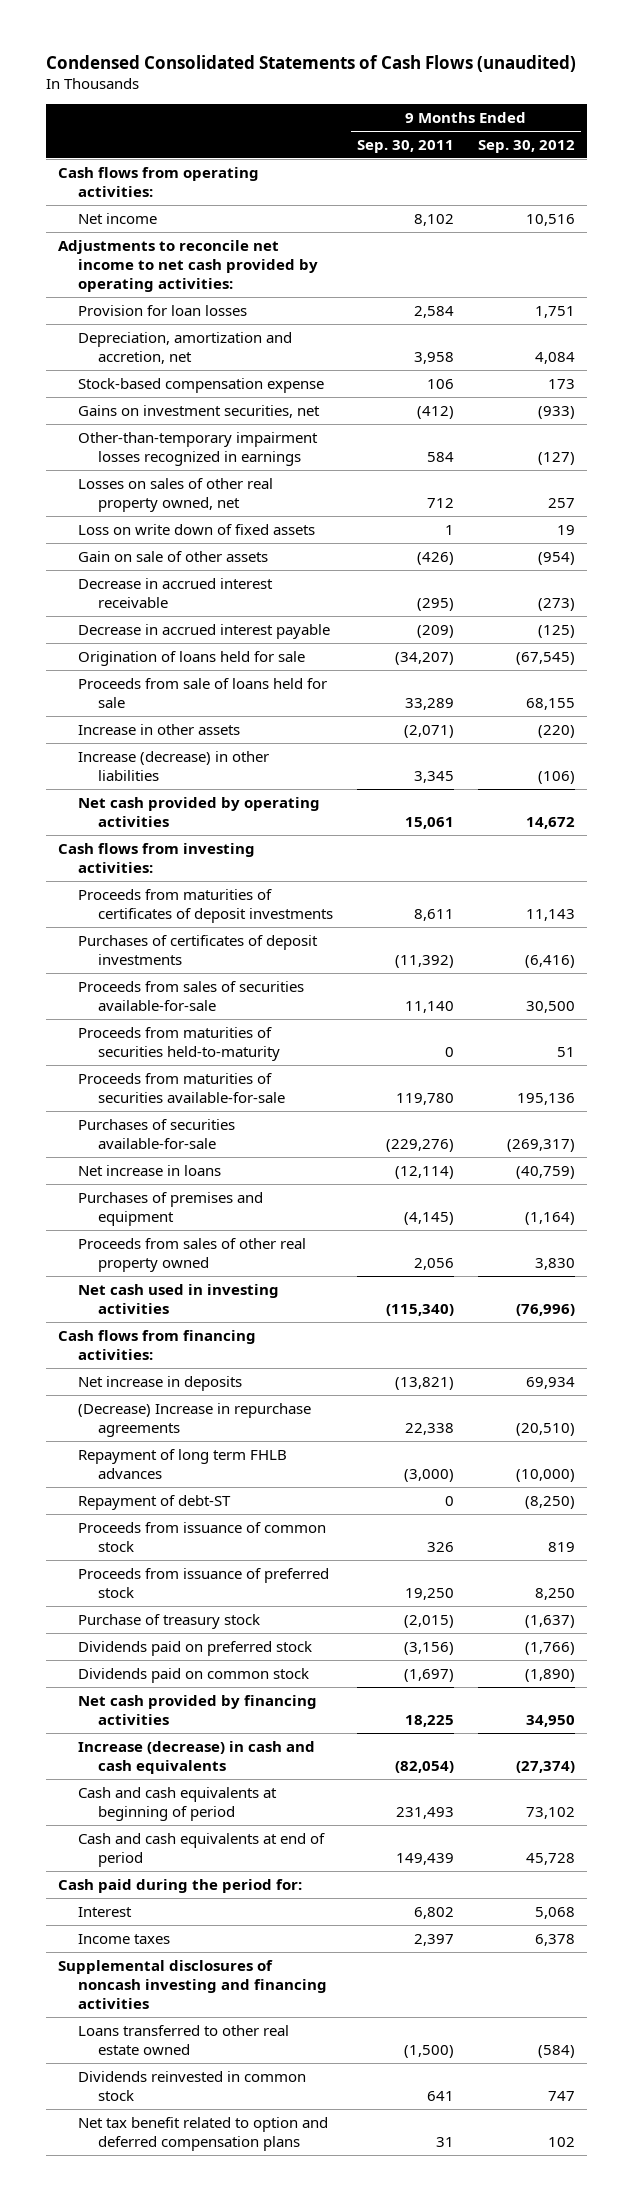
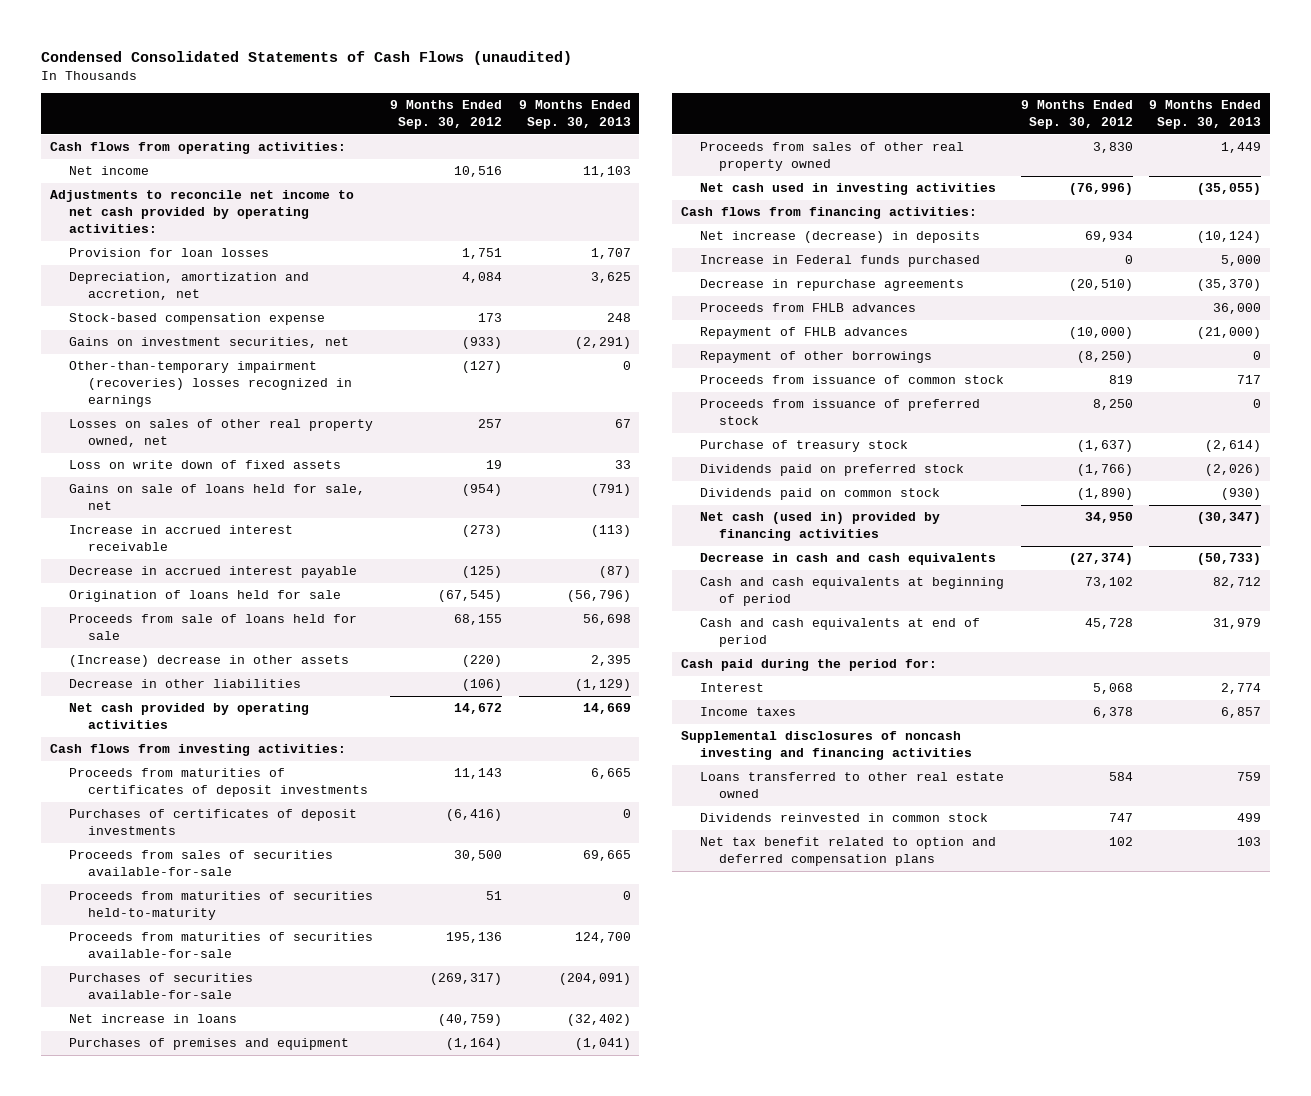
[357,139,455,153] Sep. 30, 2011 -> none
none -> [518,100,631,130] 9 Months Ended Sep. 30, 2013
[78,431,319,466] Other-than-temporary impairment losses recognized in earnings -> [68,361,353,408] Other-than-temporary impairment (recoveries) losses recognized in earnings
[78,550,269,562] Gain on sale of other assets -> [68,484,365,511] Gains on sale of loans held for sale, net
[78,577,274,608] Decrease in accrued interest receivable -> [68,525,293,552] Increase in accrued interest receivable
[78,723,241,735] Increase in other assets -> [68,655,349,668] (Increase) decrease in other assets
[78,750,270,781] Increase (decrease) in other liabilities -> [68,679,301,689] Decrease in other liabilities
[78,1375,243,1391] Net increase in deposits -> [699,231,980,244] Net increase (decrease) in deposits
none -> [699,255,980,268] Increase in Federal funds purchased
[78,1402,312,1437] (Decrease) Increase in repurchase agreements -> [699,279,964,292] Decrease in repurchase agreements
none -> [699,303,916,313] Proceeds from FHLB advances
[78,1448,288,1479] Repayment of long term FHLB advances -> [699,327,908,340] Repayment of FHLB advances
[78,1494,232,1510] Repayment of debt-ST -> [699,351,932,364] Repayment of other borrowings
[78,1694,318,1725] Net cash provided by financing activities -> [699,512,940,542] Net cash (used in) provided by financing activities
[78,1740,316,1774] Increase (decrease) in cash and cash equivalents -> [699,553,996,566] Decrease in cash and cash equivalents
[538,2044,576,2058] (584) -> [1108,772,1133,782] 584

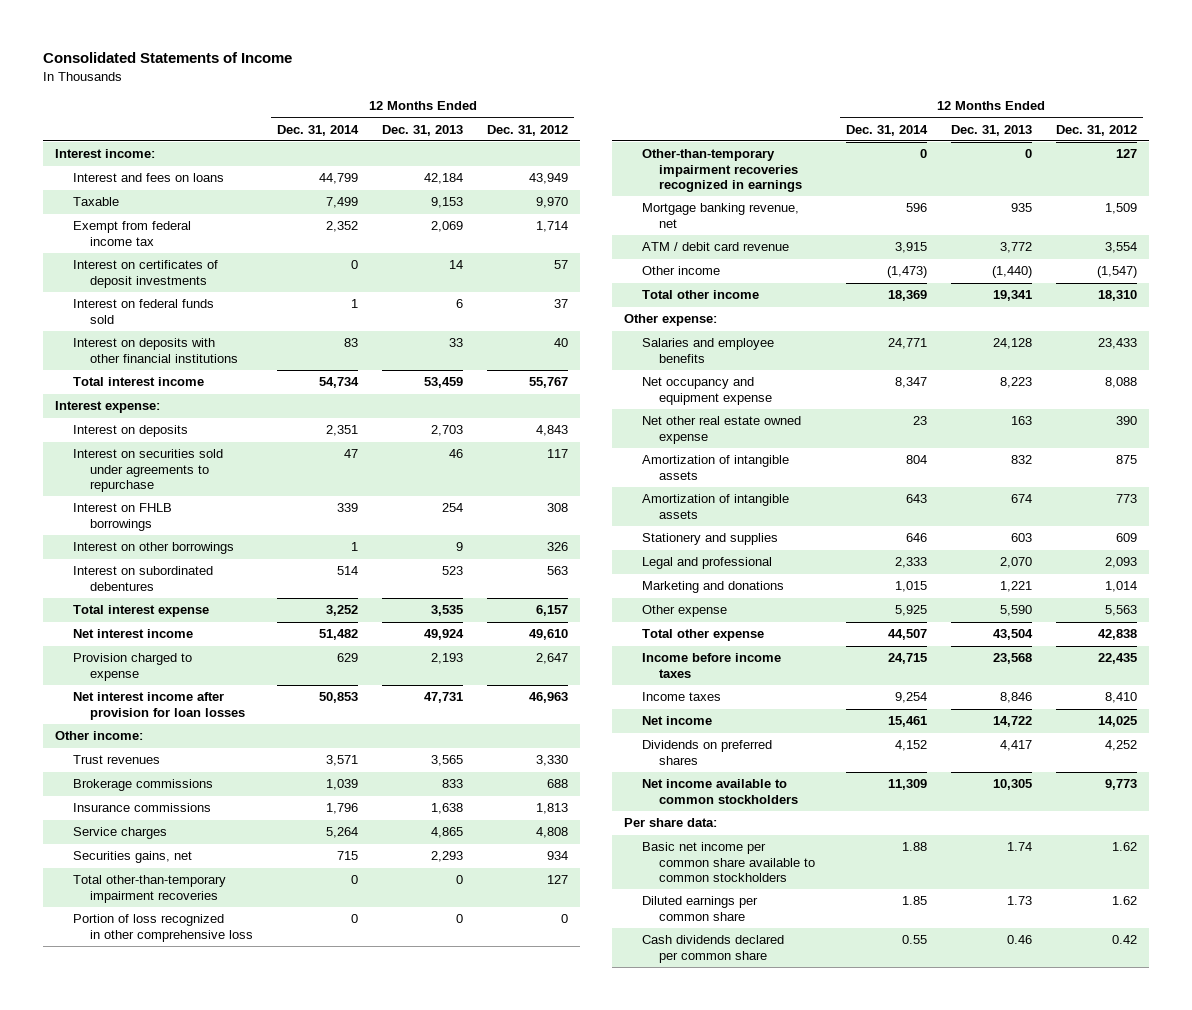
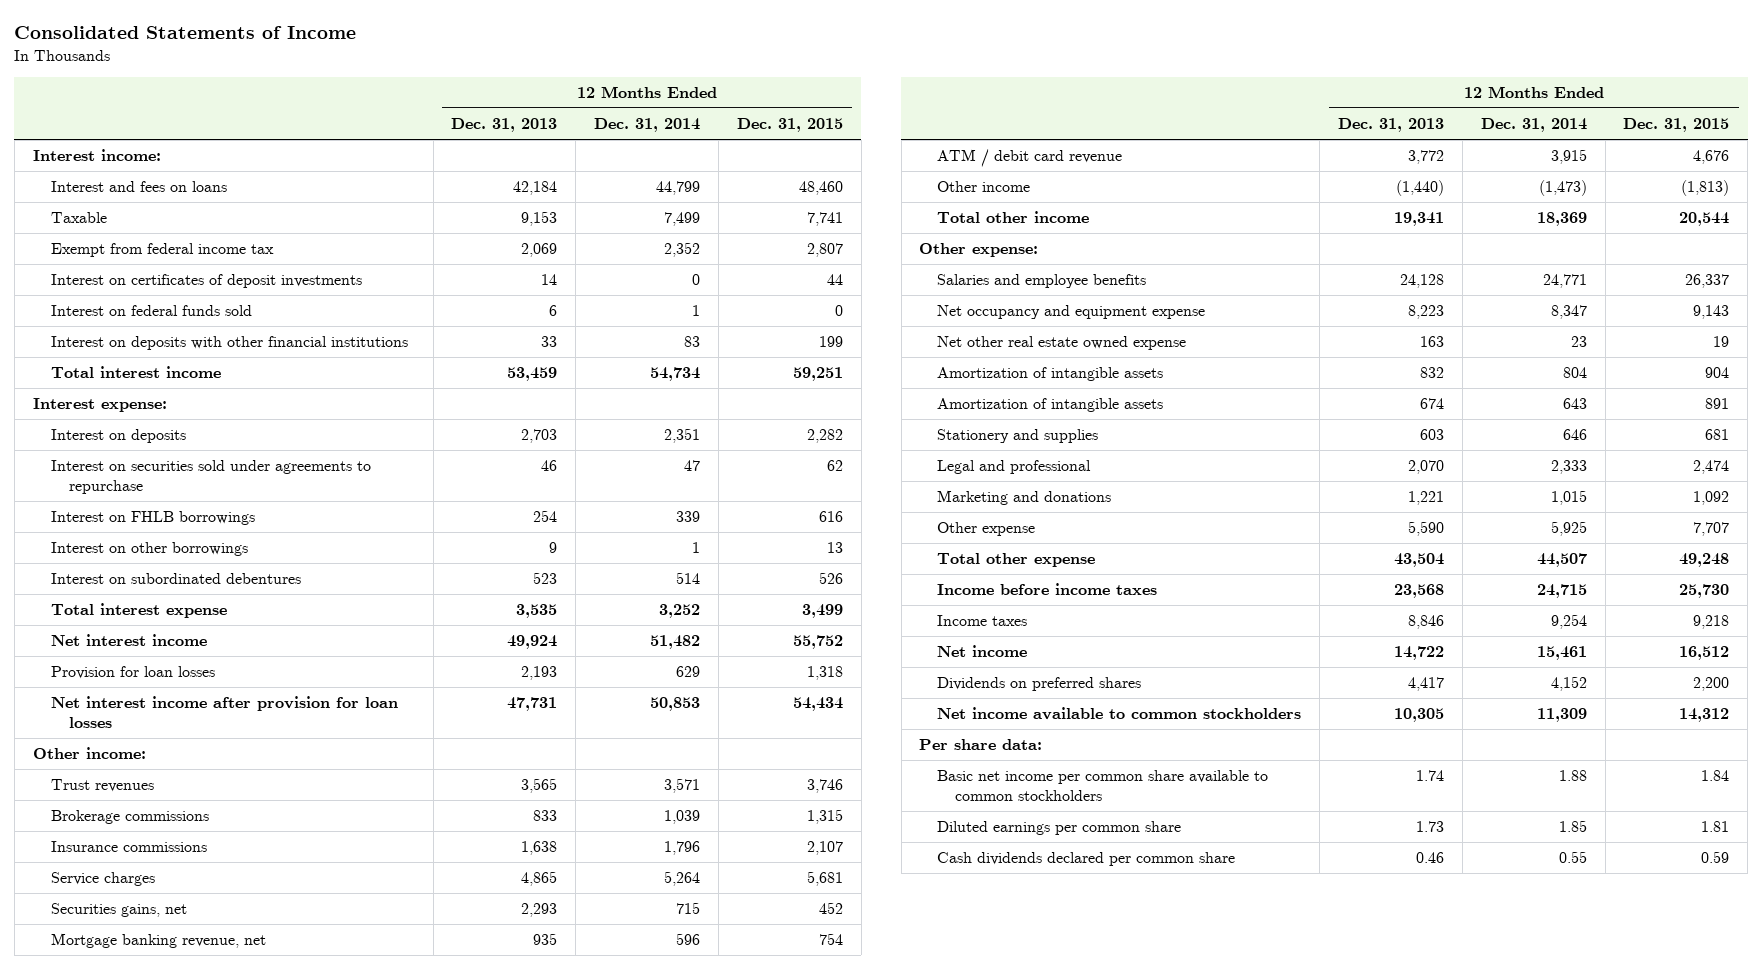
[486,124,568,136] Dec. 31, 2012 -> none
none -> [736,118,843,133] Dec. 31, 2015
[72,653,192,681] Provision charged to expense -> [50,666,215,680] Provision for loan losses
[72,875,226,903] Total other-than-temporary impairment recoveries -> none
[72,914,254,942] Portion of loss recognized in other comprehensive loss -> none
[641,149,803,192] Other-than-temporary impairment recoveries recognized in earnings -> none

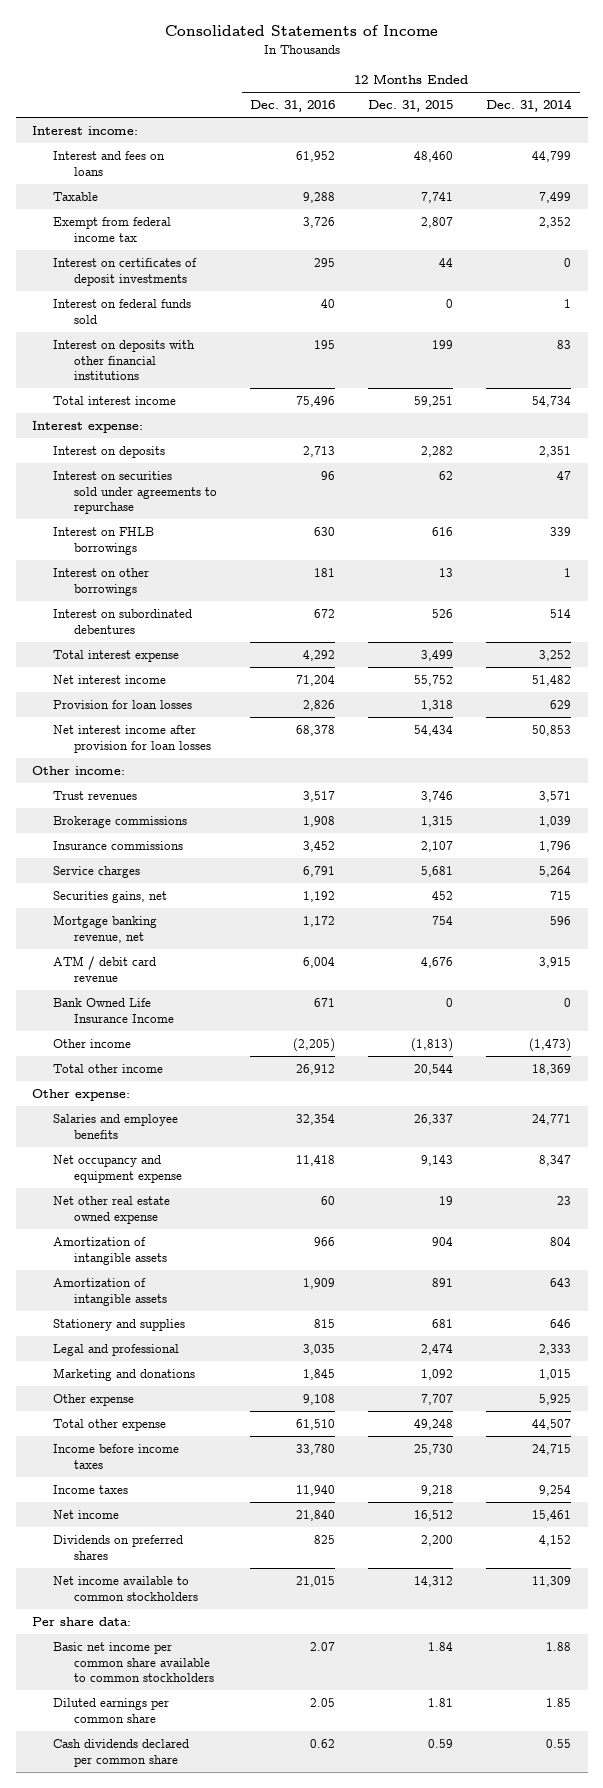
[451,118,558,133] Dec. 31, 2013 -> none
none -> [250,100,336,113] Dec. 31, 2016
none -> [53,998,175,1023] Bank Owned Life Insurance Income

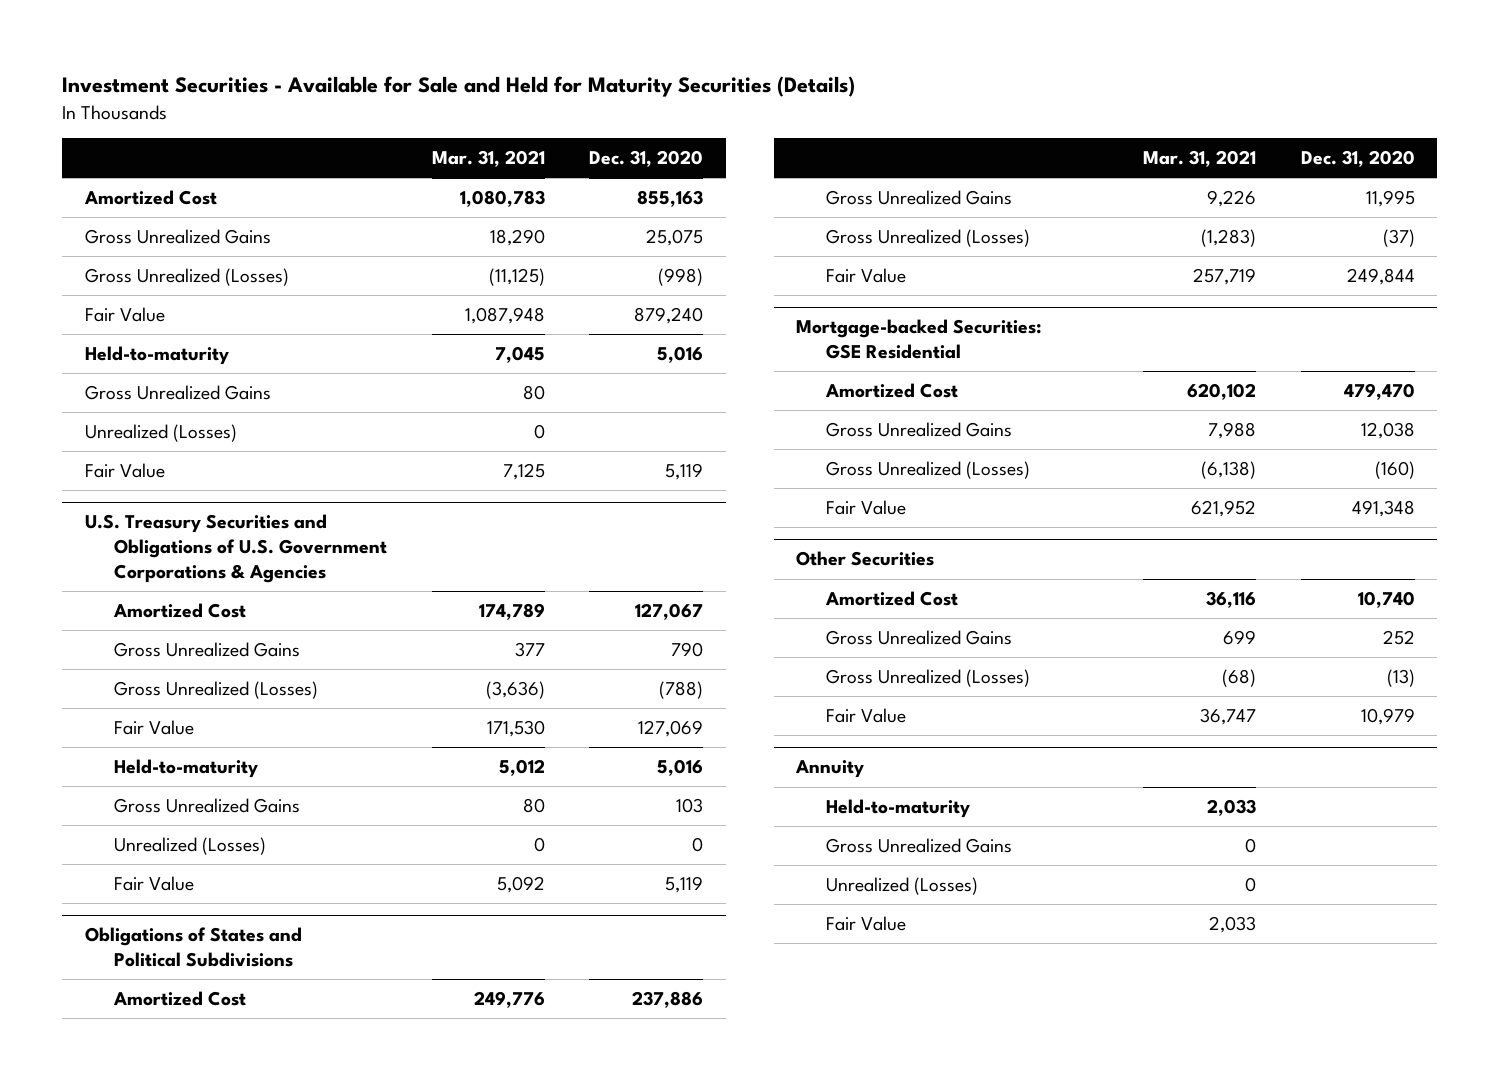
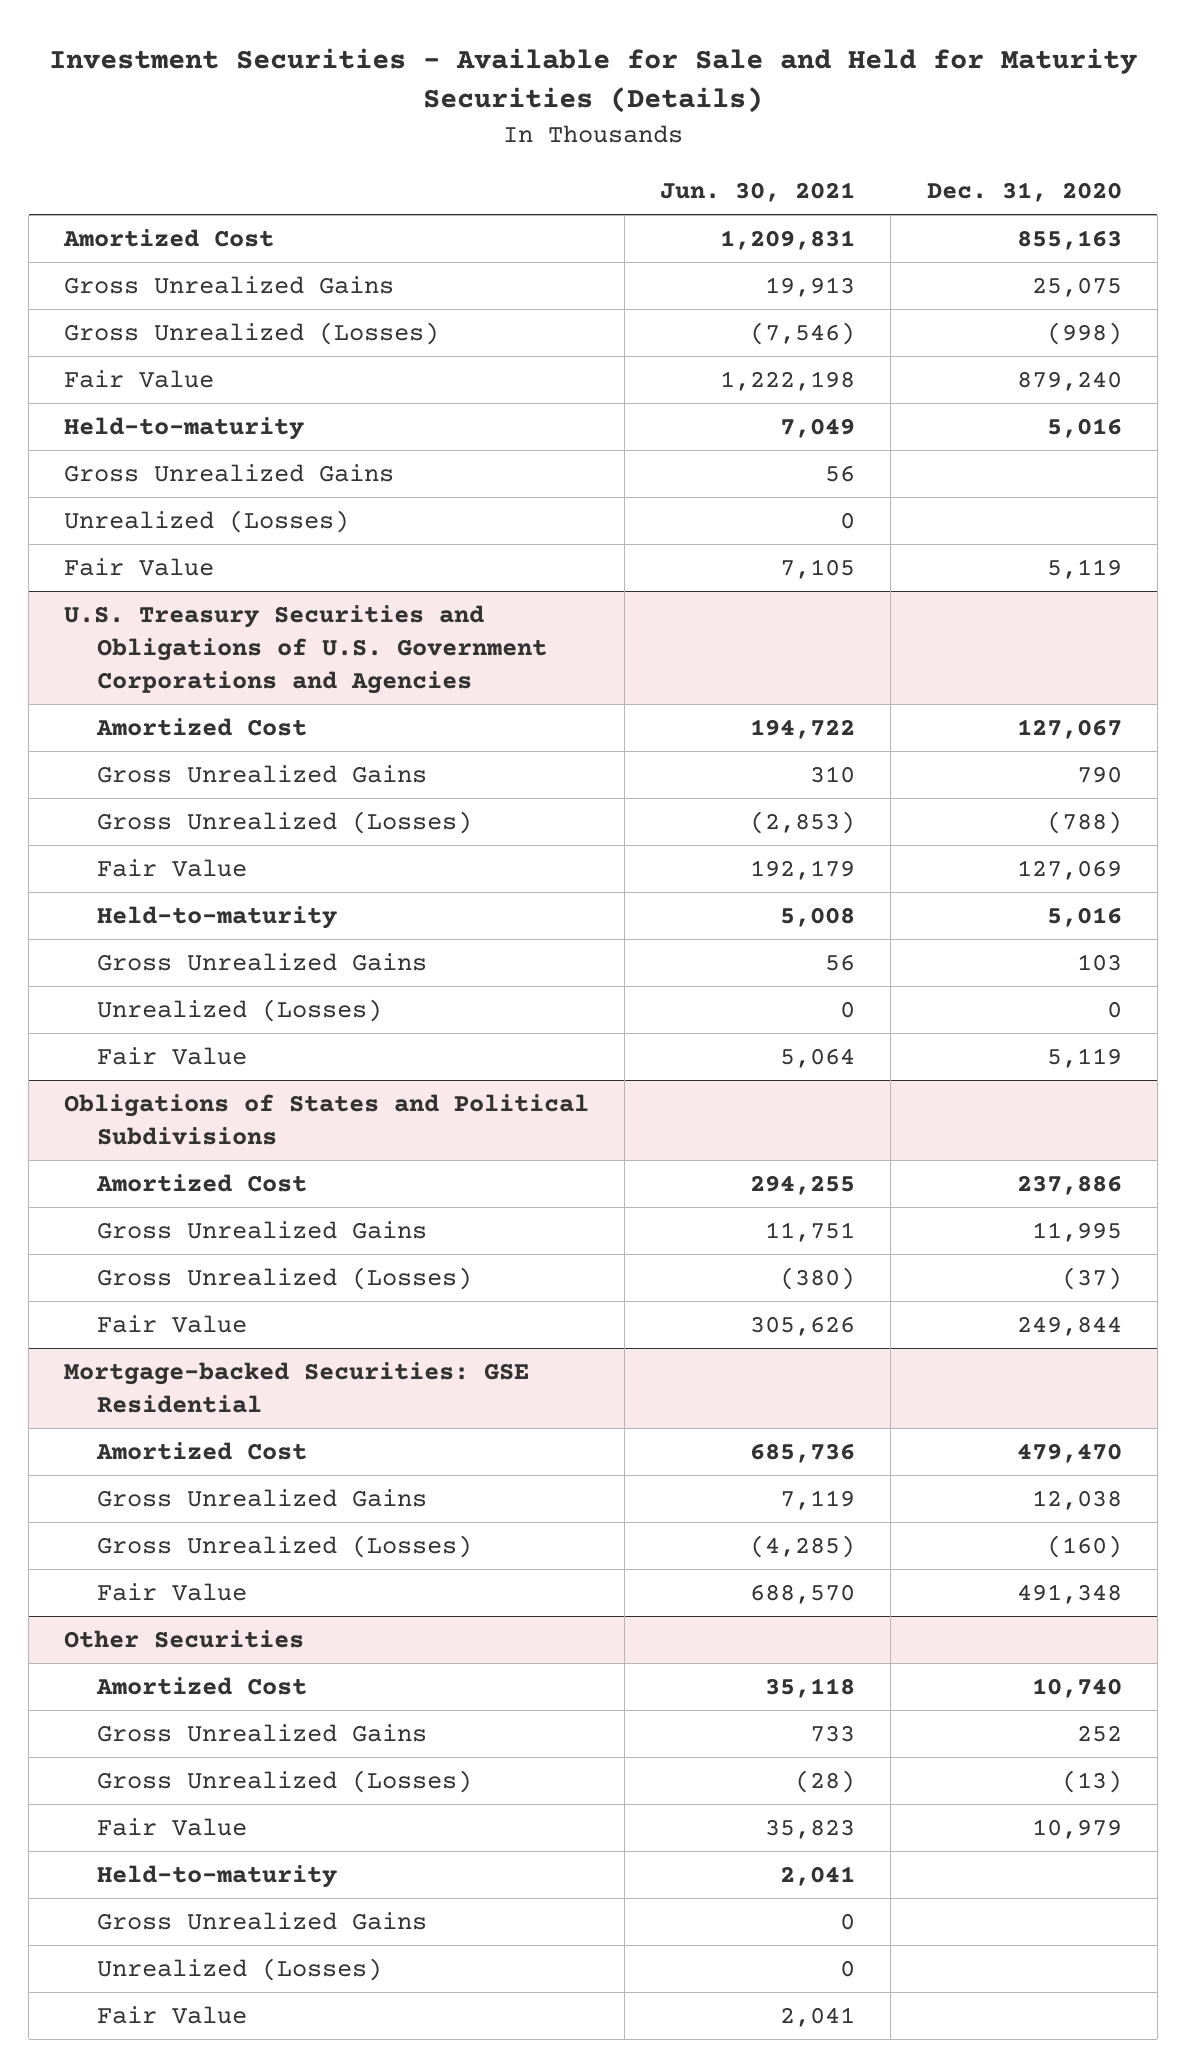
[431,149,545,167] Mar. 31, 2021 -> none
none -> [660,182,856,203] Jun. 30, 2021
[84,514,388,584] U.S. Treasury Securities and Obligations of U.S. Government Corporations & Agencies -> [64,605,547,694] U.S. Treasury Securities and Obligations of U.S. Government Corporations and Agencies
[795,760,865,779] Annuity -> none

